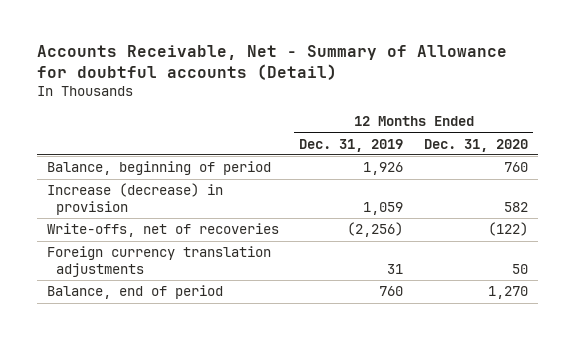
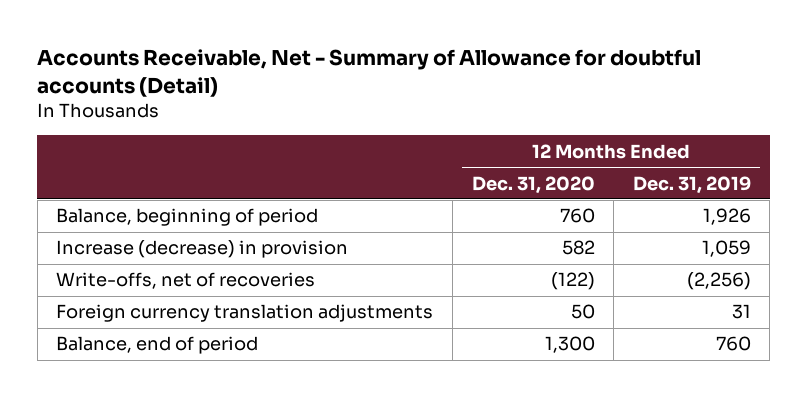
[488,286,529,300] 1,270 -> [544,336,595,354] 1,300

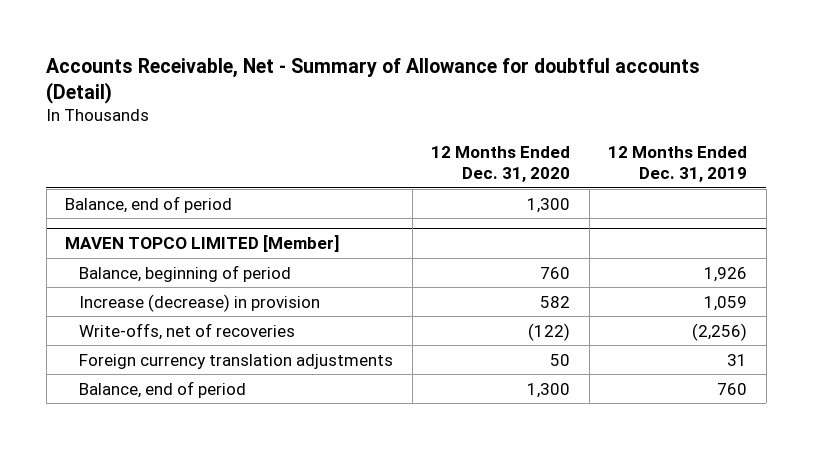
none -> [65,195,233,213] Balance, end of period
none -> [65,234,340,252] MAVEN TOPCO LIMITED [Member]

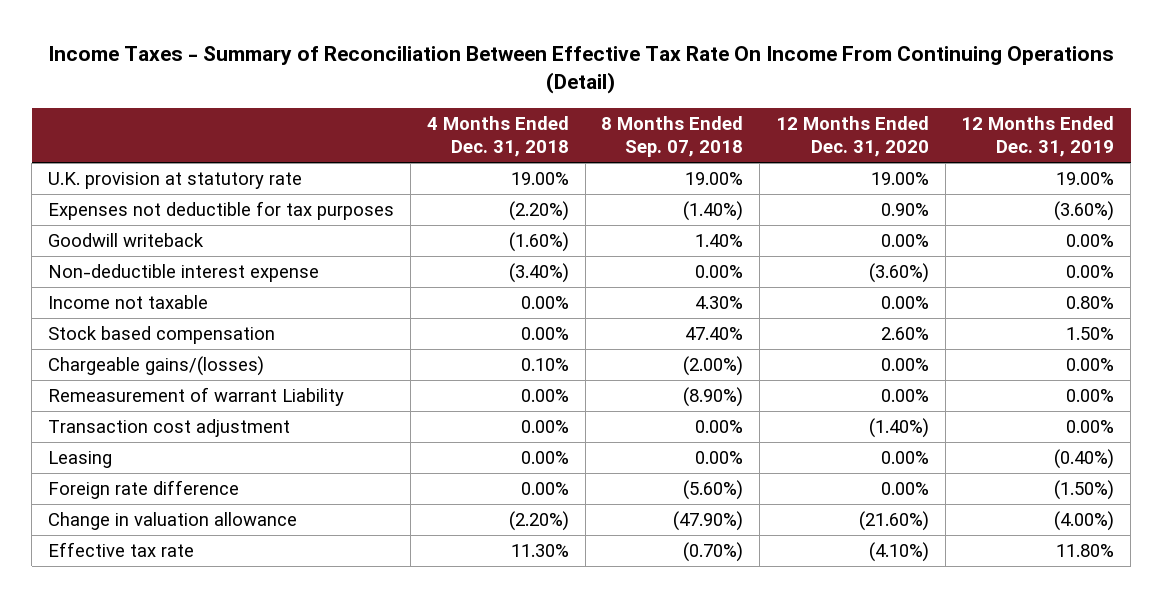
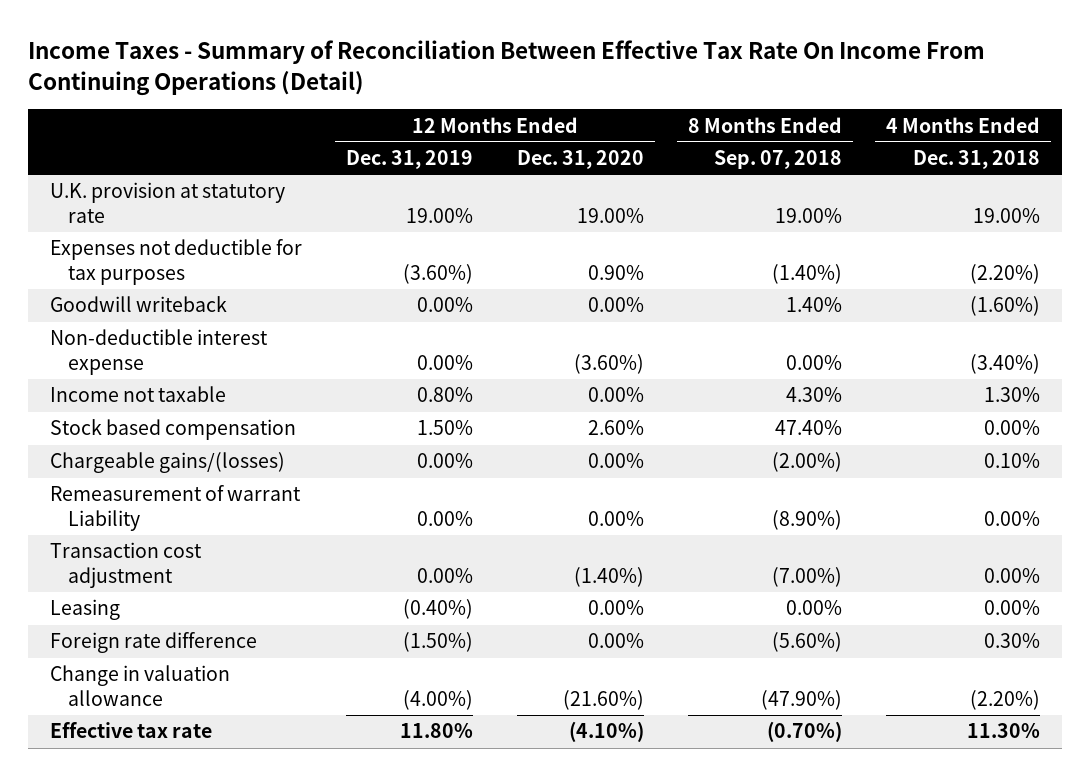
[520,296,569,310] 0.00% -> [984,387,1041,403] 1.30%
[695,420,744,434] 0.00% -> [772,567,843,588] (7.00%)
[520,482,569,496] 0.00% -> [984,633,1041,649] 0.30%

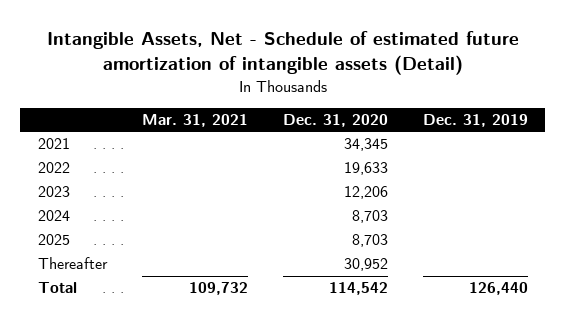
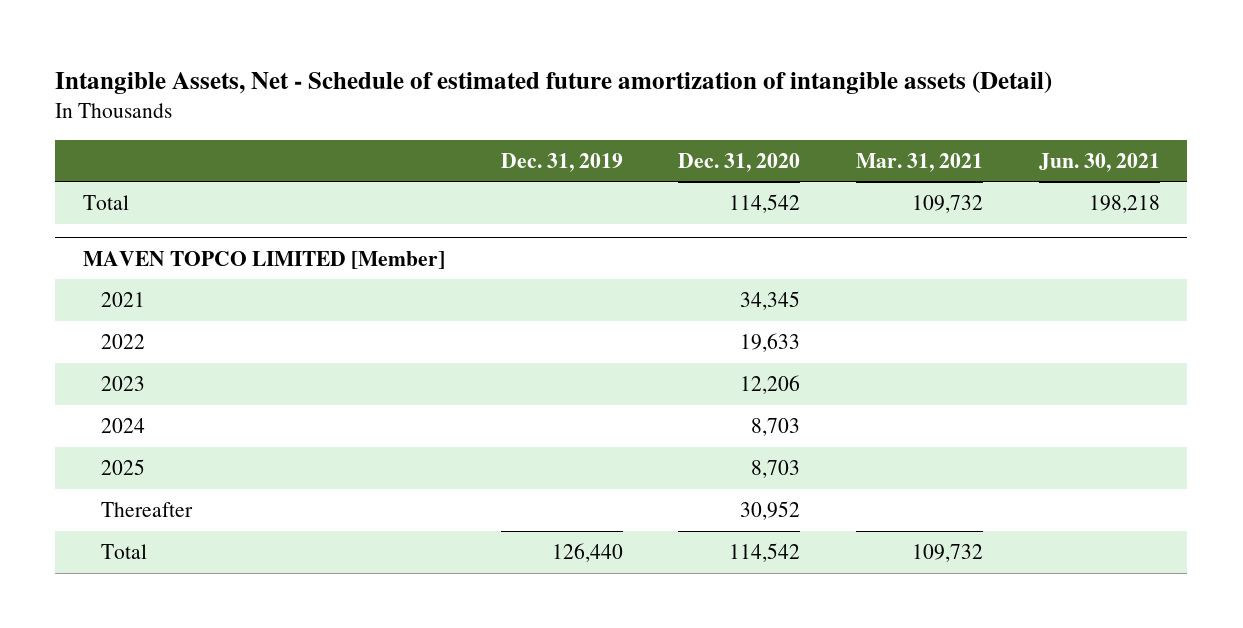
none -> [1038,152,1160,172] Jun. 30, 2021
none -> [82,195,129,211] Total
none -> [82,250,445,269] MAVEN TOPCO LIMITED [Member]

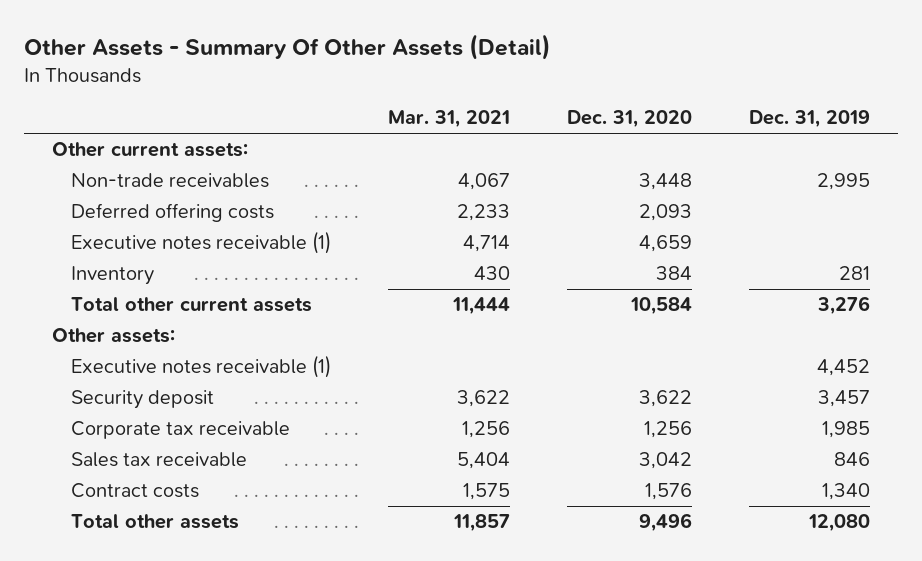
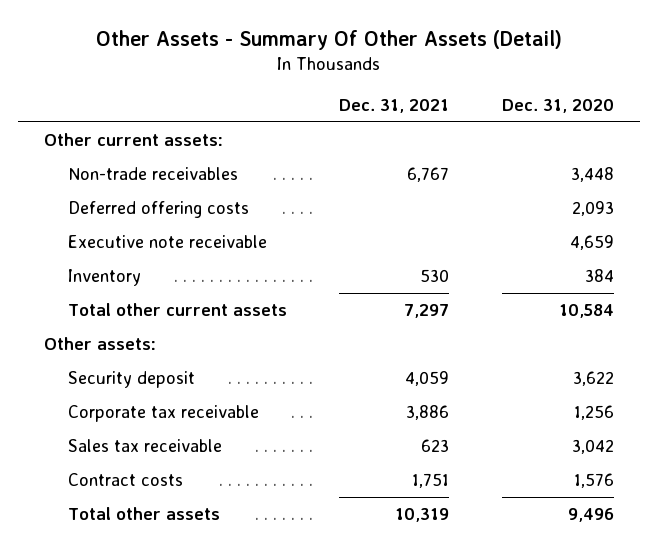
[387,110,510,129] Mar. 31, 2021 -> none
[748,110,870,129] Dec. 31, 2019 -> none
none -> [339,99,450,114] Dec. 31, 2021
[70,231,331,255] Executive notes receivable (1) -> [68,234,268,248] Executive note receivable
[70,355,331,379] Executive notes receivable (1) -> none

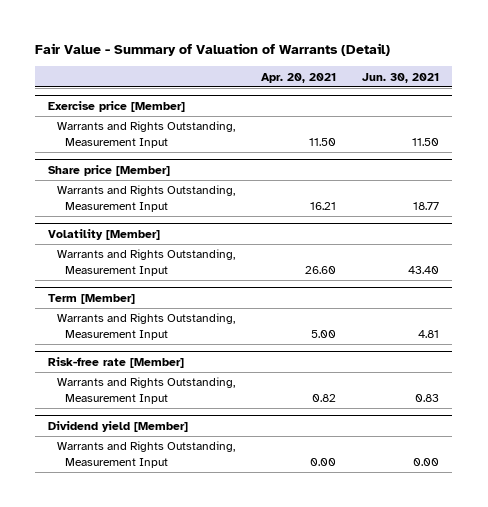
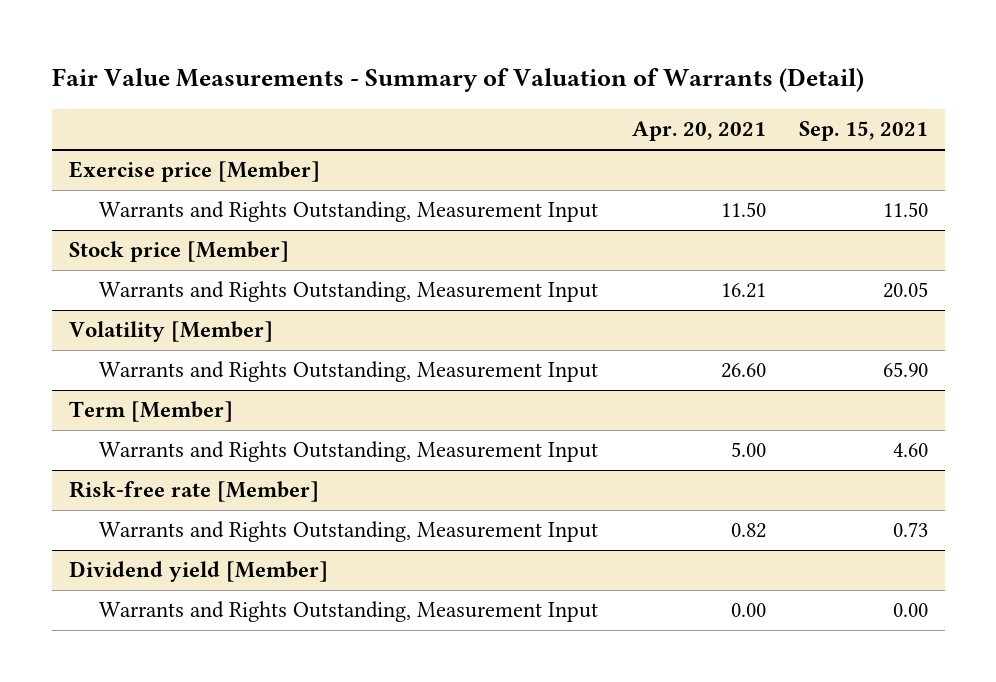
[35,43,391,57] Fair Value - Summary of Valuation of Warrants (Detail) -> [51,68,864,93] Fair Value Measurements - Summary of Valuation of Warrants (Detail)
[362,72,440,83] Jun. 30, 2021 -> none
none -> [798,121,928,142] Sep. 15, 2021
[48,165,171,177] Share price [Member] -> [68,241,289,263] Stock price [Member]

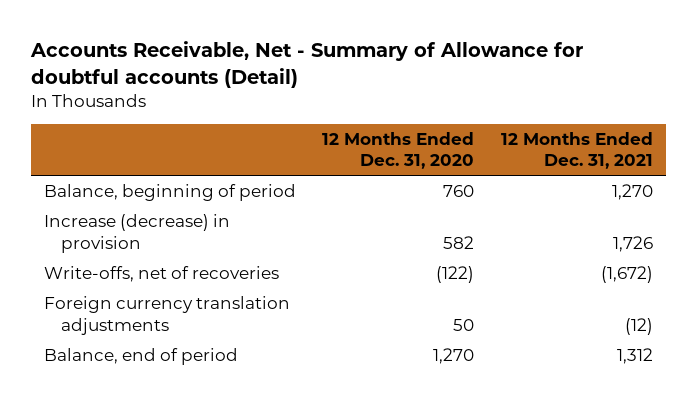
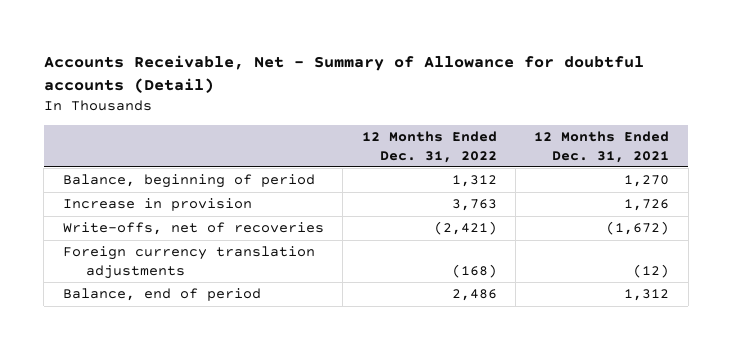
[322,131,475,170] 12 Months Ended Dec. 31, 2020 -> none
none -> [361,131,497,163] 12 Months Ended Dec. 31, 2022
[44,213,231,253] Increase (decrease) in provision -> [62,198,252,212] Increase in provision

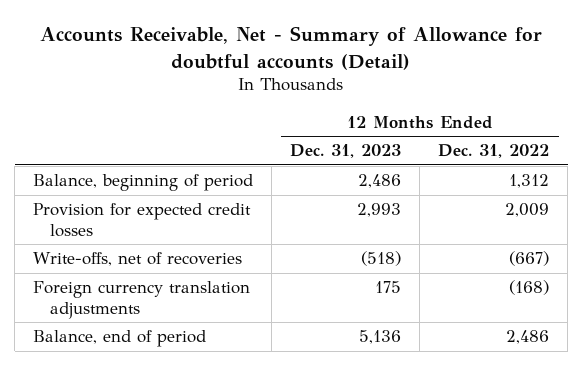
[534,131,670,163] 12 Months Ended Dec. 31, 2021 -> none
none -> [290,144,402,159] Dec. 31, 2023
[62,198,252,212] Increase in provision -> none
none -> [33,203,252,237] Provision for expected credit losses
[433,221,497,236] (2,421) -> [509,251,550,267] (667)

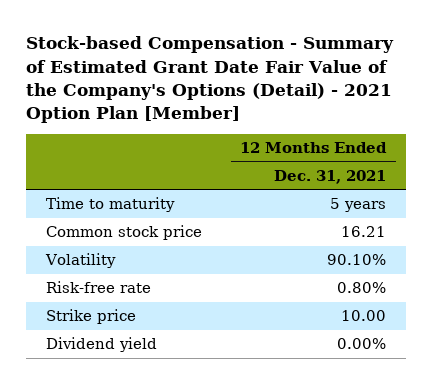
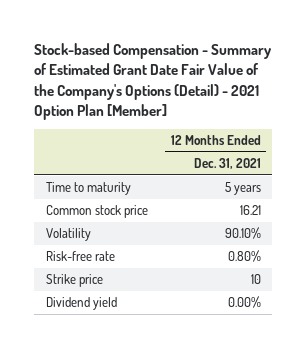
[341,310,387,322] 10.00 -> [250,274,261,285] 10

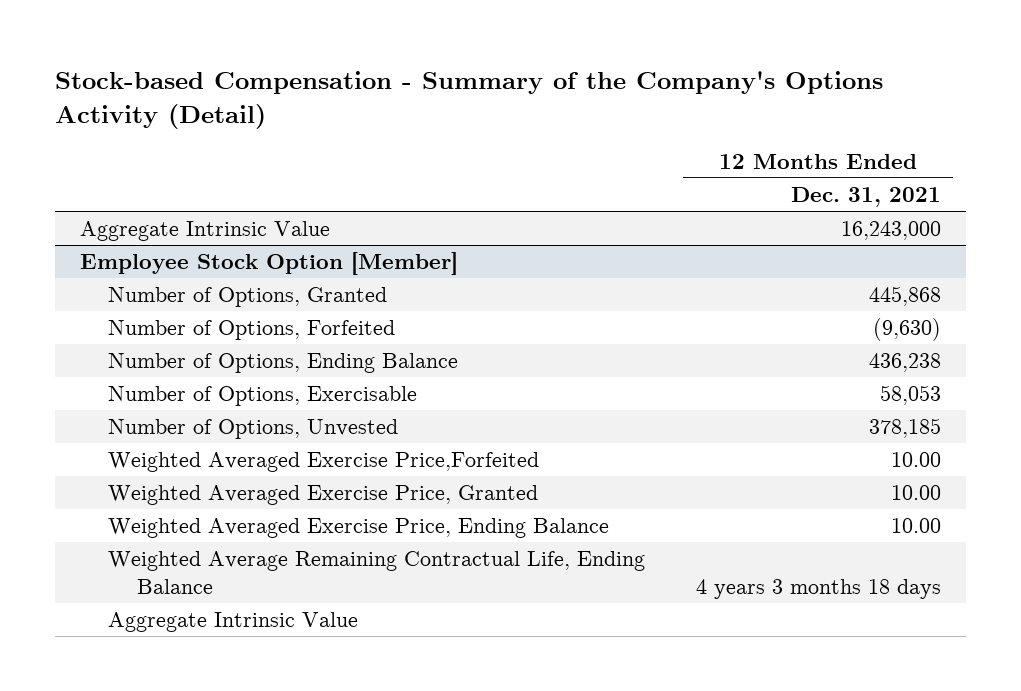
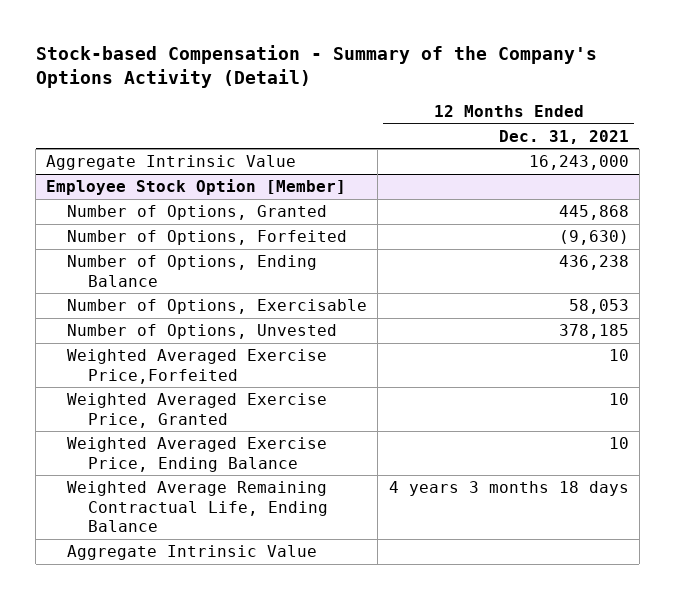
[890,452,941,468] 10.00 -> [608,348,629,361] 10
[890,485,941,501] 10.00 -> [608,392,629,405] 10
[890,518,941,534] 10.00 -> [608,436,629,449] 10

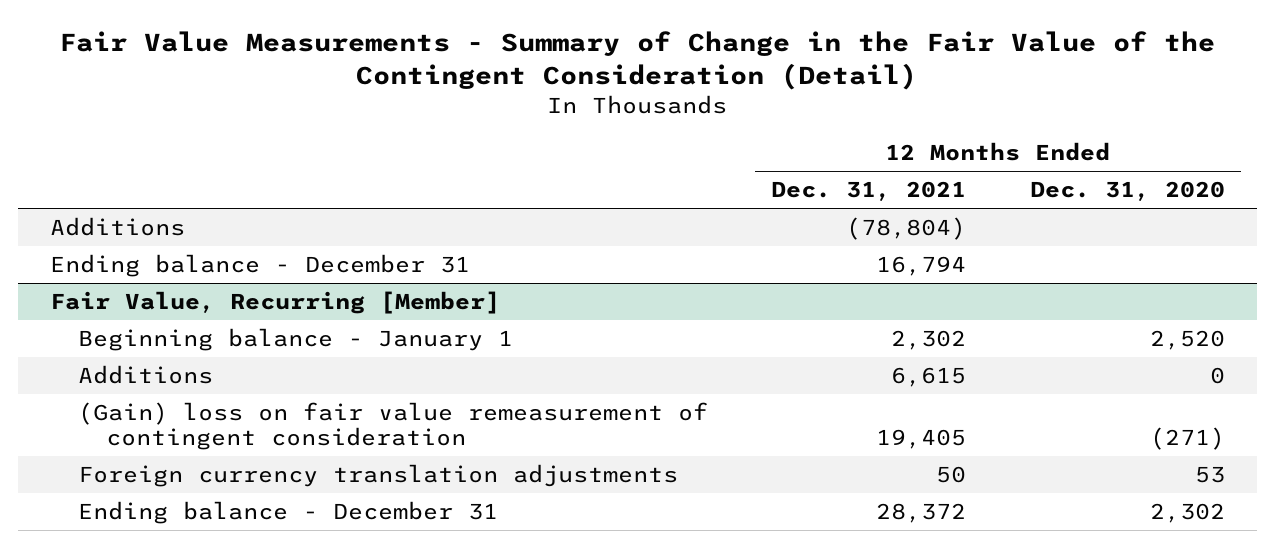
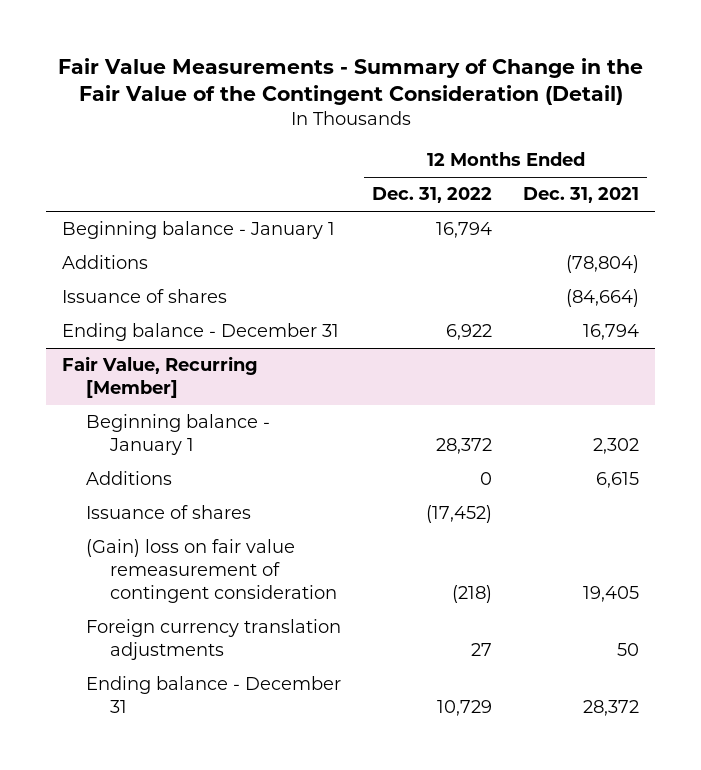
[1029,181,1225,202] Dec. 31, 2020 -> none
none -> [371,187,492,204] Dec. 31, 2022
none -> [61,221,335,240] Beginning balance - January 1
none -> [61,289,227,304] Issuance of shares
none -> [85,505,251,520] Issuance of shares

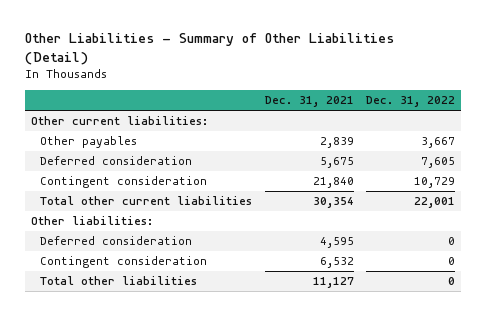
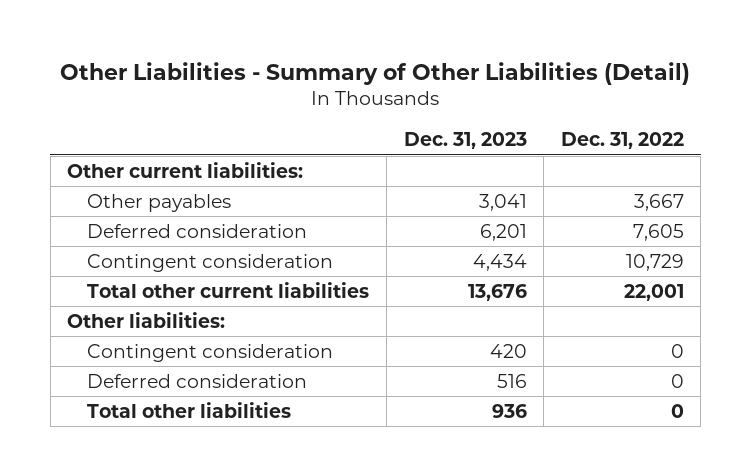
[264,96,354,108] Dec. 31, 2021 -> none
none -> [403,132,527,150] Dec. 31, 2023
[40,236,193,246] Deferred consideration -> [87,373,308,388] Deferred consideration

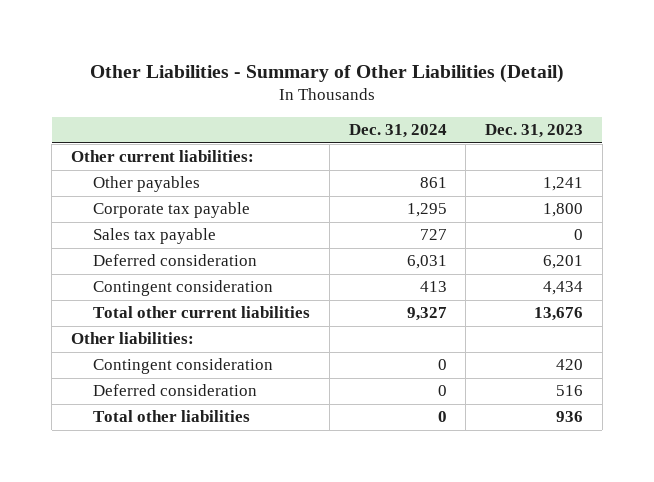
[560,132,684,150] Dec. 31, 2022 -> none
none -> [348,124,447,139] Dec. 31, 2024
[478,193,527,211] 3,041 -> [542,177,583,192] 1,241
none -> [93,202,251,219] Corporate tax payable
none -> [93,228,217,245] Sales tax payable

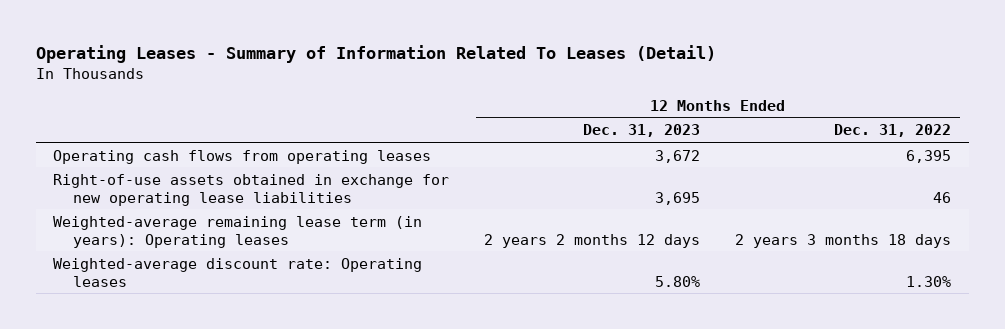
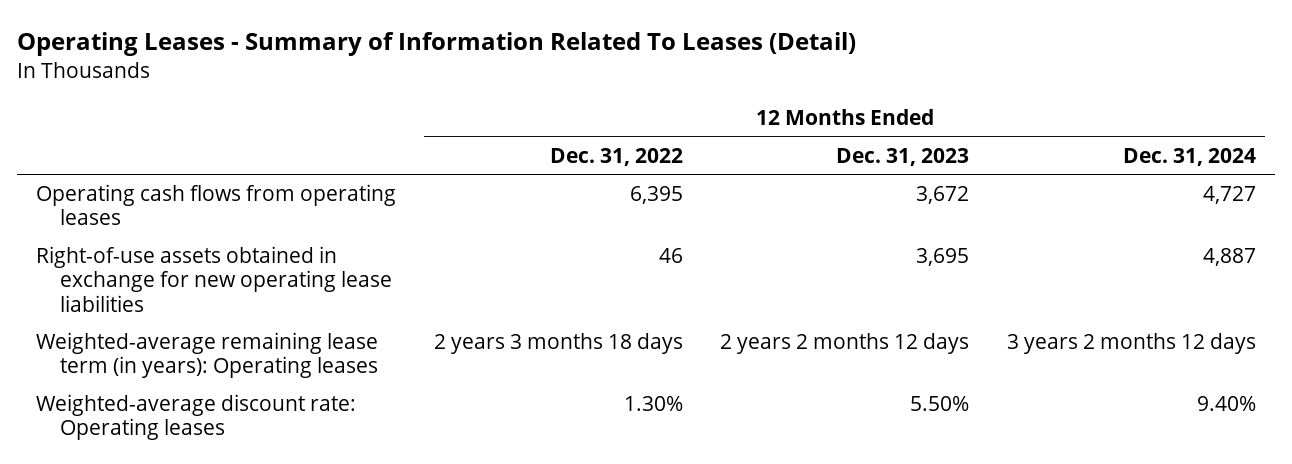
none -> [1122,147,1256,166] Dec. 31, 2024
[655,275,701,287] 5.80% -> [910,396,970,412] 5.50%

